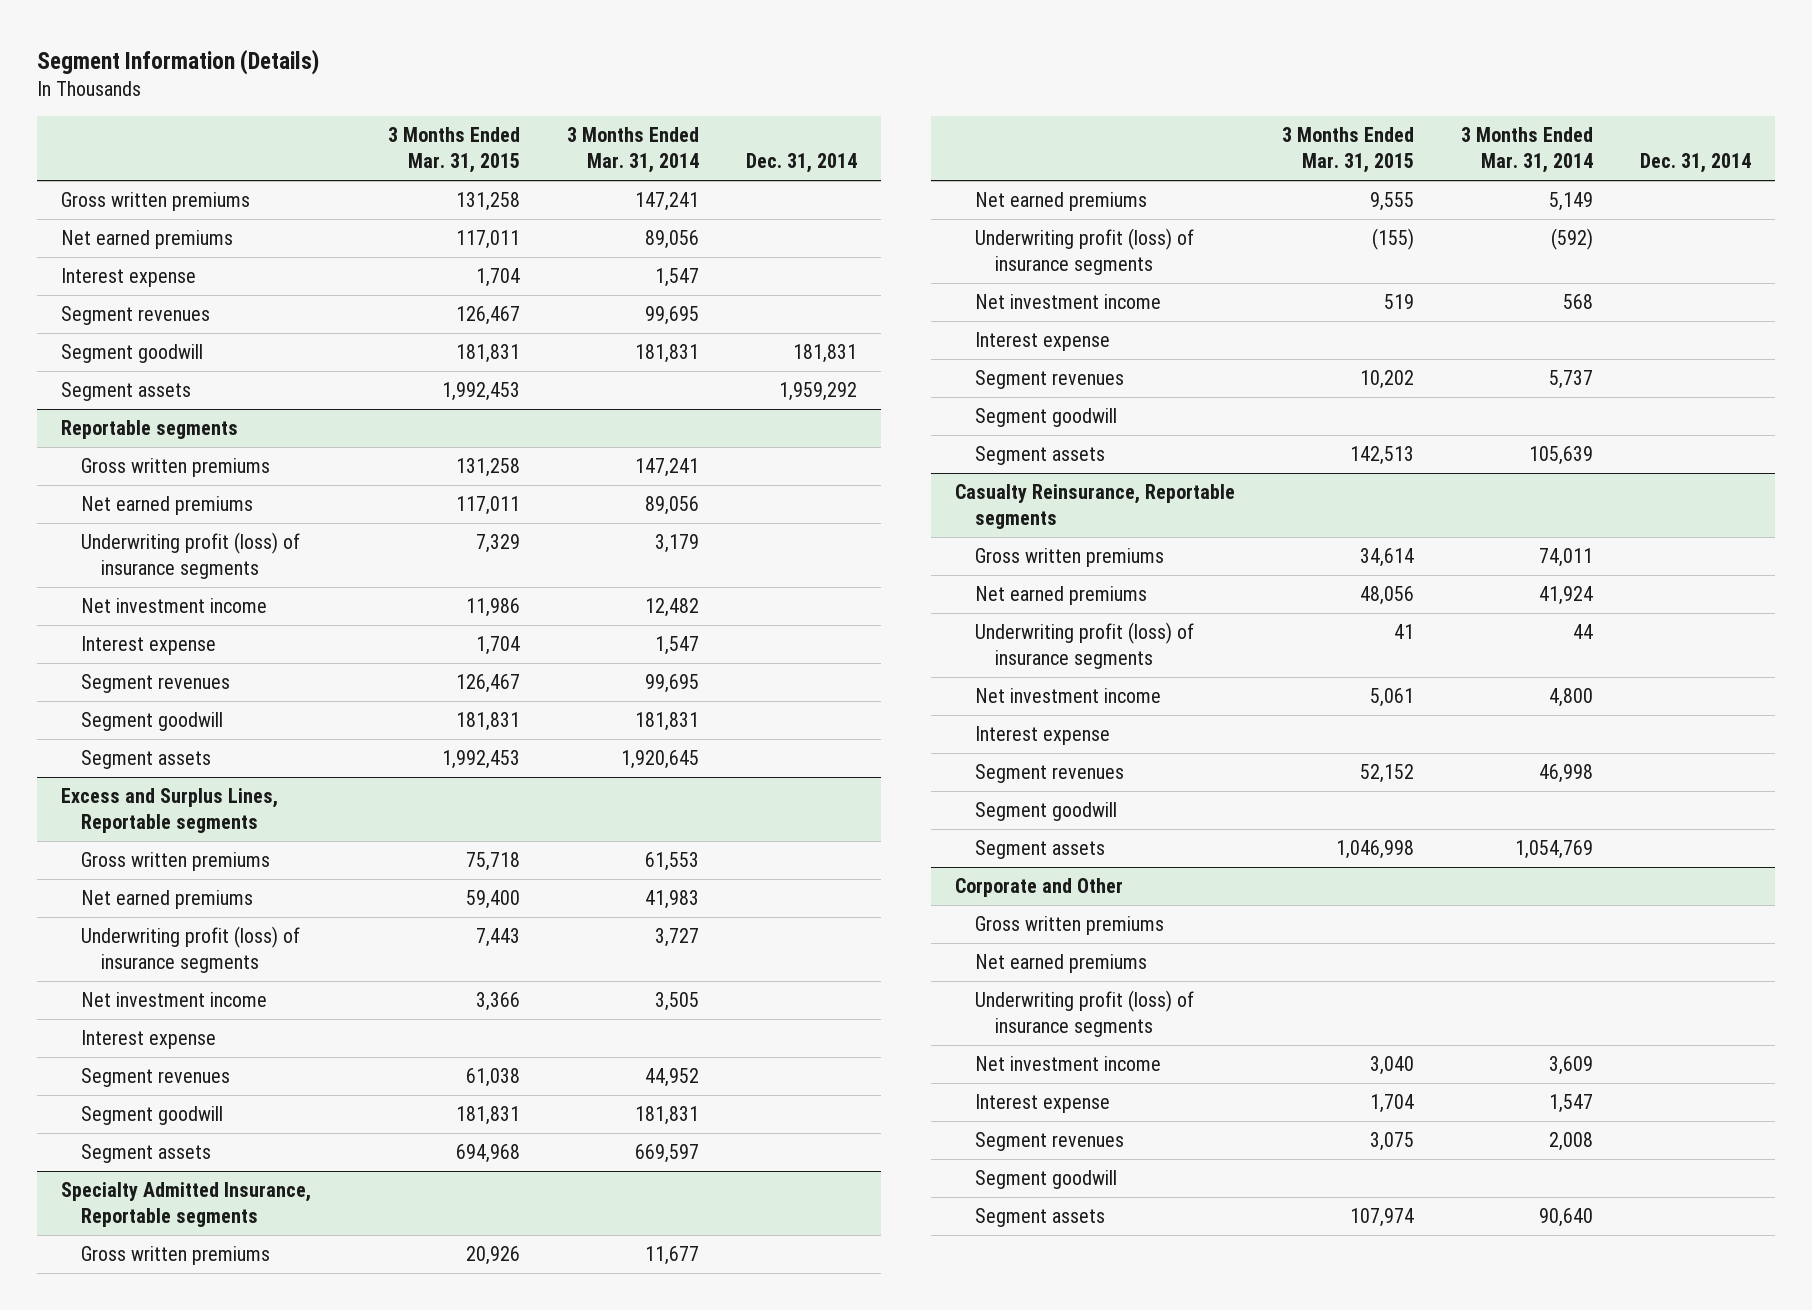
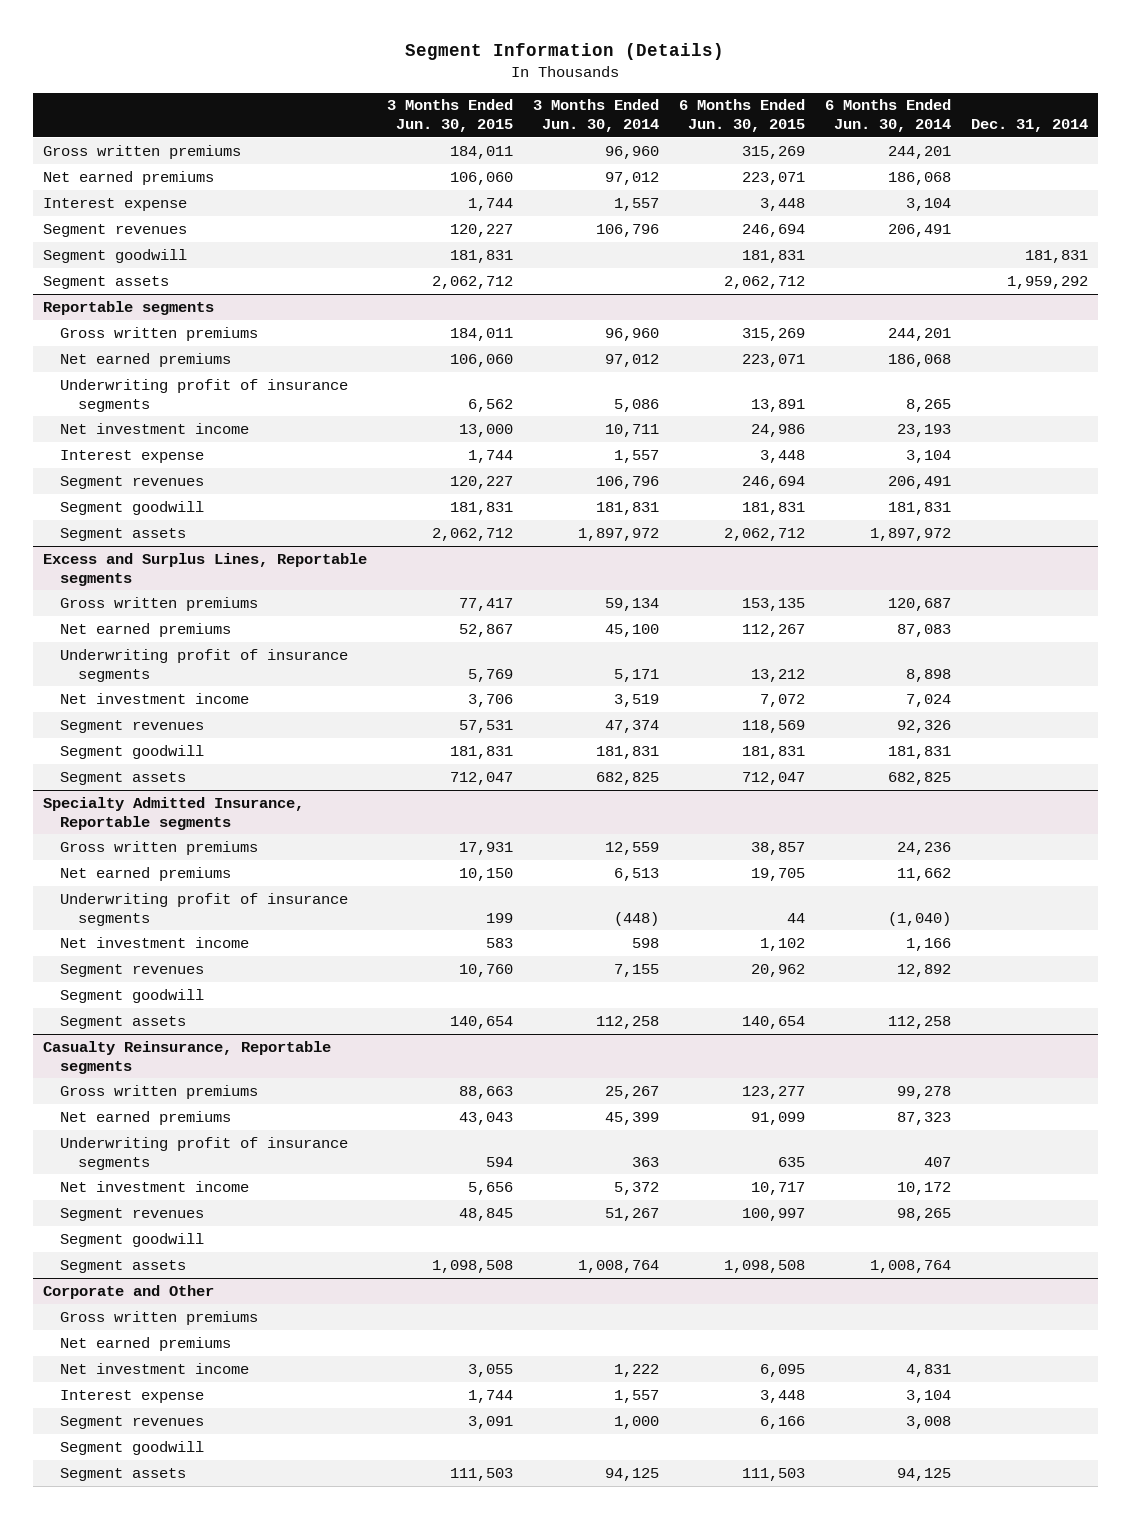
[388,127,521,174] 3 Months Ended Mar. 31, 2015 -> none
[567,127,700,174] 3 Months Ended Mar. 31, 2014 -> none
none -> [386,99,513,133] 3 Months Ended Jun. 30, 2015
none -> [532,99,659,133] 3 Months Ended Jun. 30, 2014
none -> [678,99,805,133] 6 Months Ended Jun. 30, 2015
none -> [825,99,952,133] 6 Months Ended Jun. 30, 2014
[81,532,301,580] Underwriting profit (loss) of insurance segments -> [60,378,349,412] Underwriting profit of insurance segments
[81,926,301,974] Underwriting profit (loss) of insurance segments -> [60,648,349,682] Underwriting profit of insurance segments
[81,1030,217,1050] Interest expense -> none
[974,228,1194,276] Underwriting profit (loss) of insurance segments -> [60,892,349,926] Underwriting profit of insurance segments
[974,332,1110,352] Interest expense -> none
[974,622,1194,670] Underwriting profit (loss) of insurance segments -> [60,1136,349,1170] Underwriting profit of insurance segments
[974,726,1110,746] Interest expense -> none
[974,990,1194,1038] Underwriting profit (loss) of insurance segments -> none

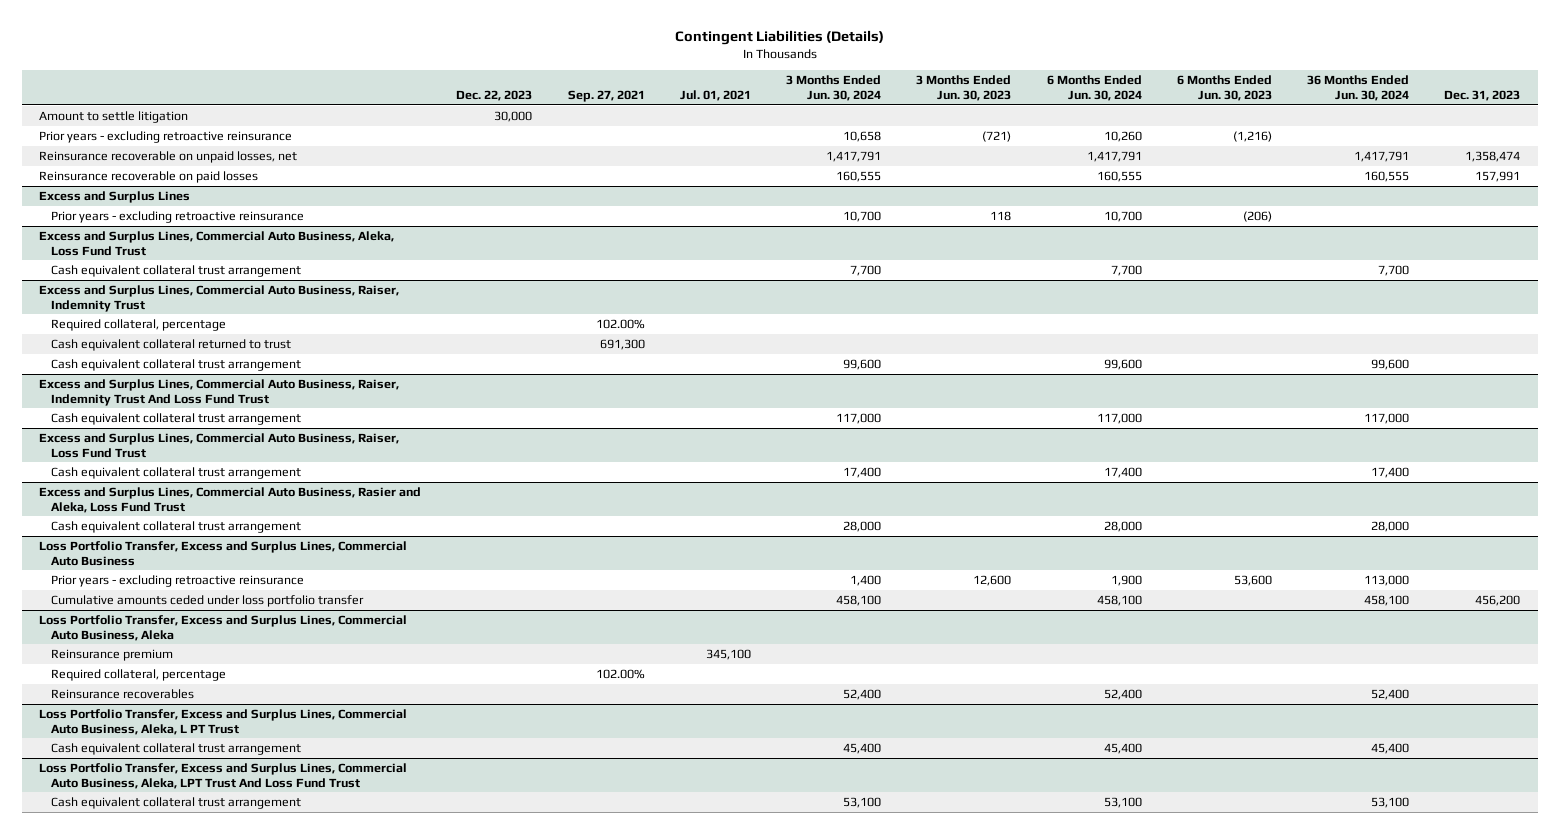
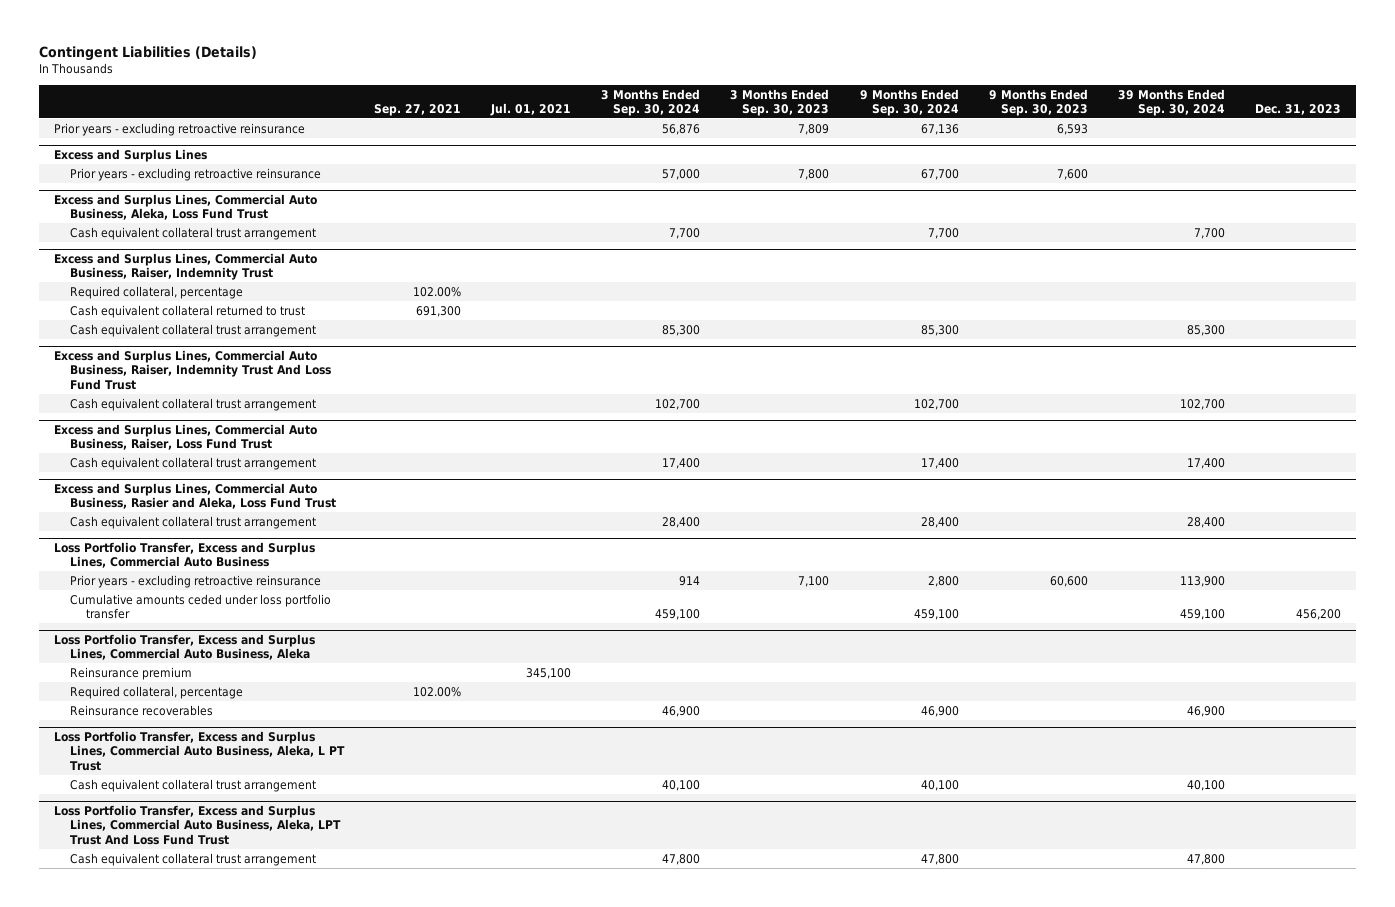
[456,89,533,101] Dec. 22, 2023 -> none
[786,75,882,101] 3 Months Ended Jun. 30, 2024 -> none
[916,75,1012,101] 3 Months Ended Jun. 30, 2023 -> none
[1046,75,1142,101] 6 Months Ended Jun. 30, 2024 -> none
[1176,75,1272,101] 6 Months Ended Jun. 30, 2023 -> none
[1307,75,1410,101] 36 Months Ended Jun. 30, 2024 -> none
none -> [601,88,701,116] 3 Months Ended Sep. 30, 2024
none -> [730,88,830,116] 3 Months Ended Sep. 30, 2023
none -> [859,88,959,116] 9 Months Ended Sep. 30, 2024
none -> [988,88,1088,116] 9 Months Ended Sep. 30, 2023
none -> [1117,88,1225,116] 39 Months Ended Sep. 30, 2024
[39,110,189,123] Amount to settle litigation -> none
[39,150,298,163] Reinsurance recoverable on unpaid losses, net -> none
[39,170,259,183] Reinsurance recoverable on paid losses -> none

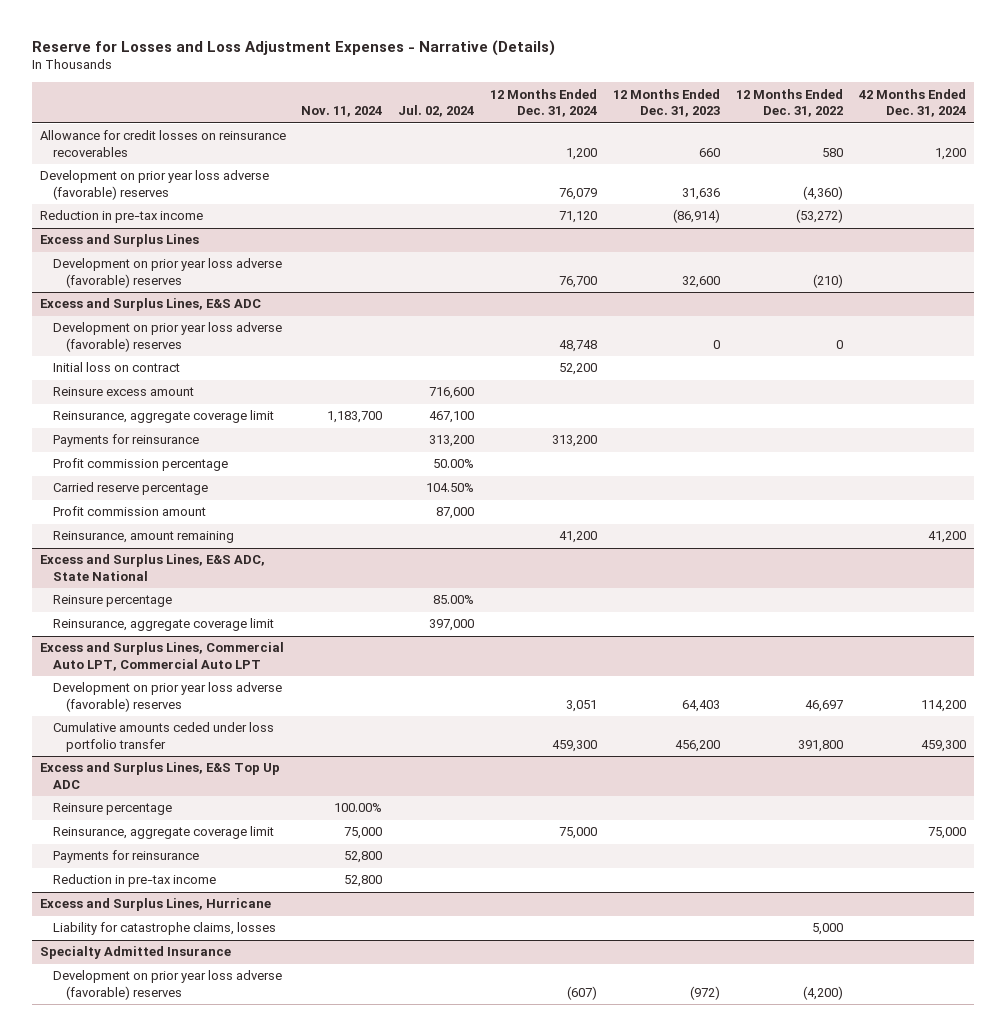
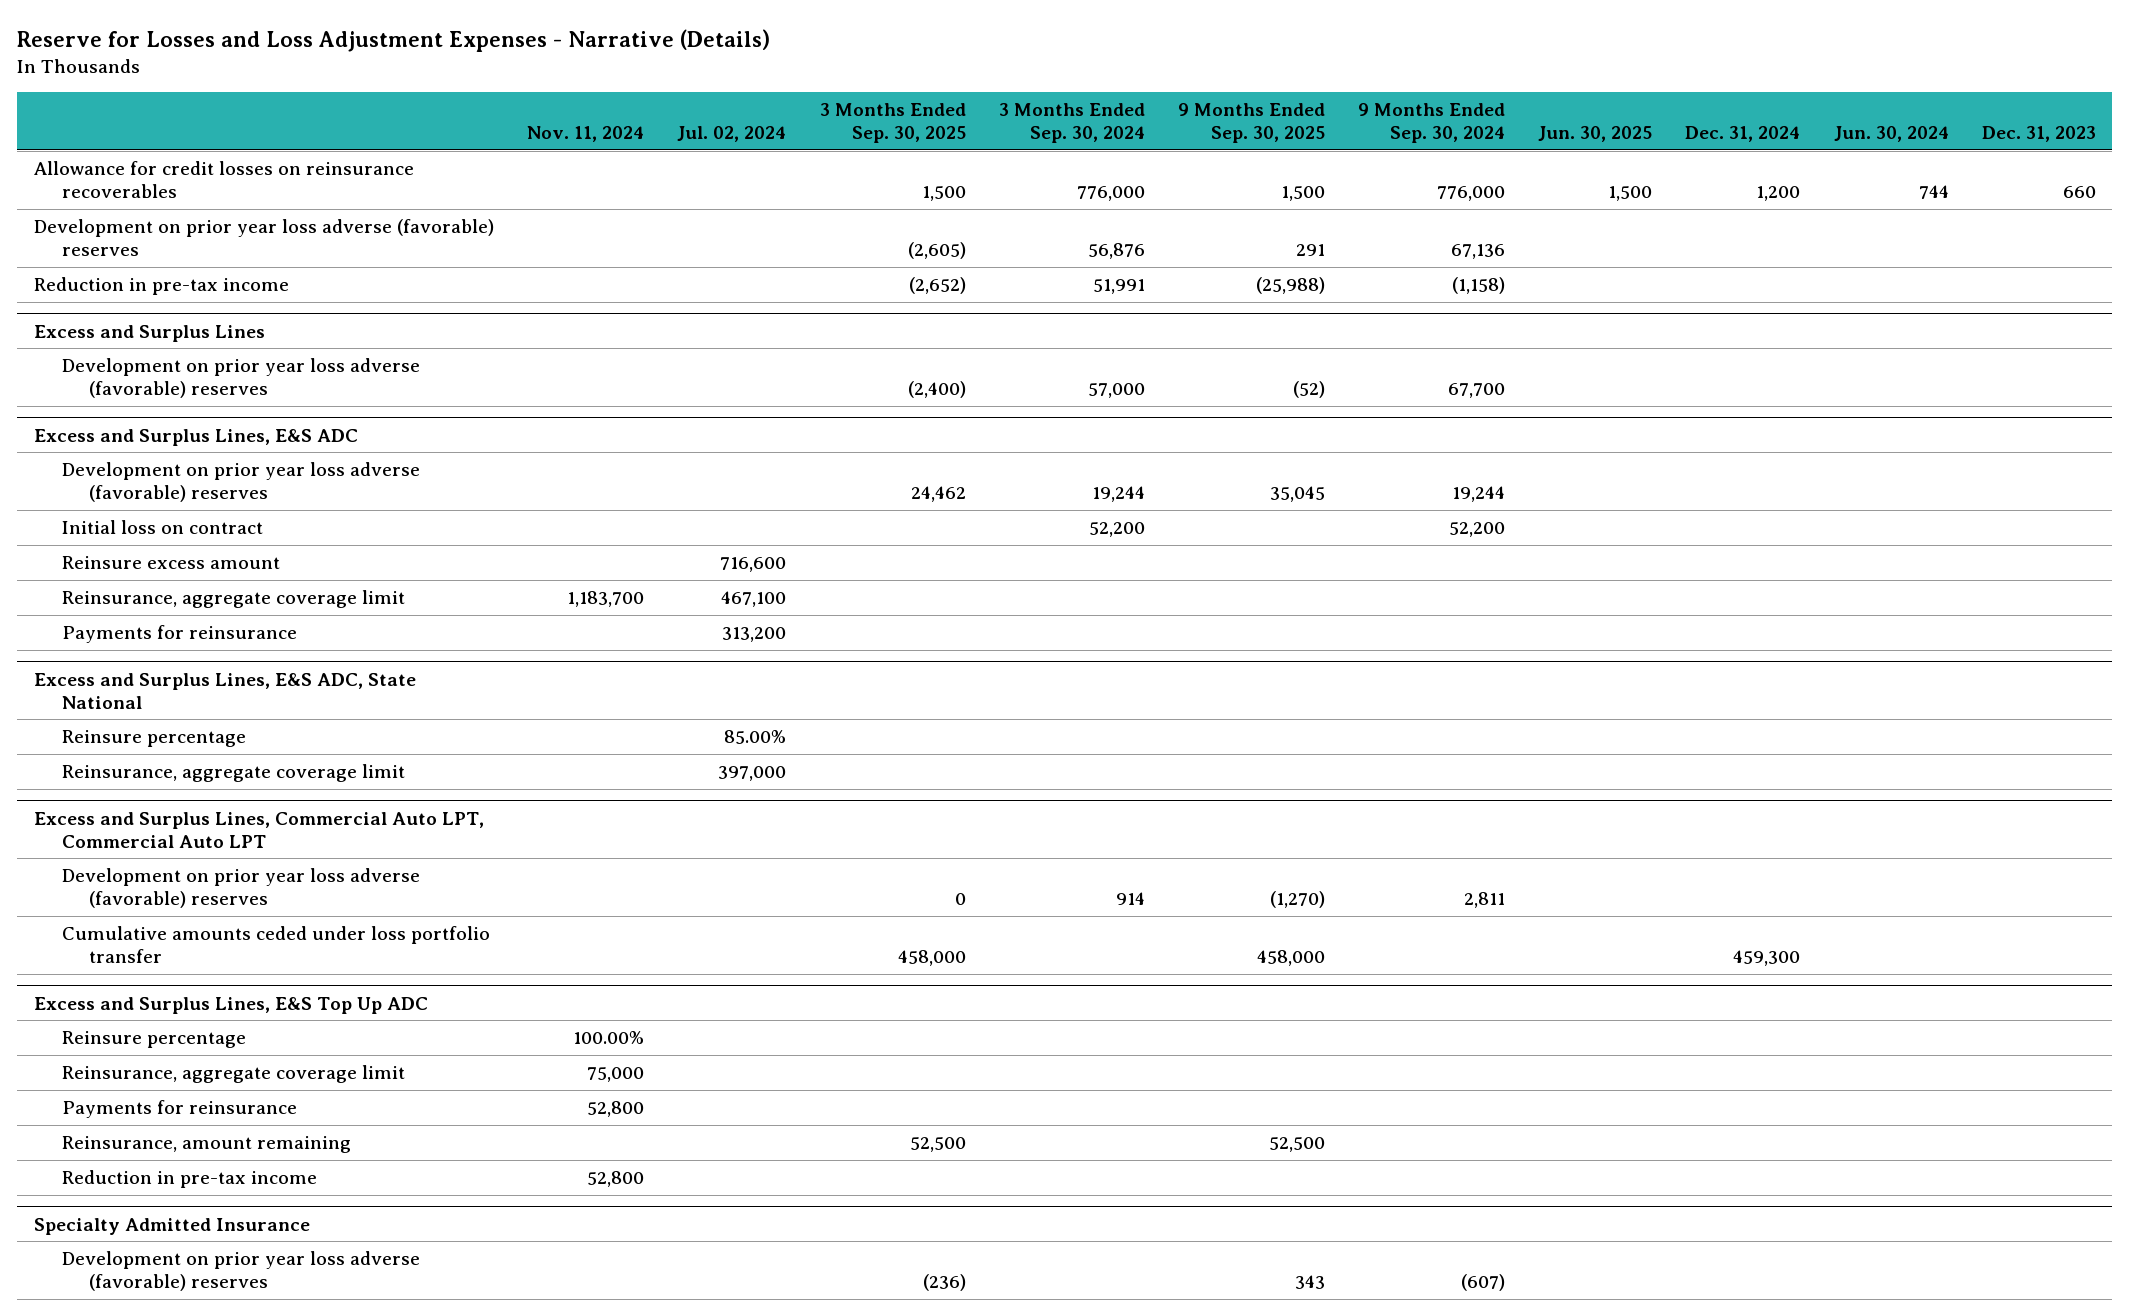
[490,88,598,118] 12 Months Ended Dec. 31, 2024 -> none
[612,88,720,118] 12 Months Ended Dec. 31, 2023 -> none
[735,88,843,118] 12 Months Ended Dec. 31, 2022 -> none
[858,88,966,118] 42 Months Ended Dec. 31, 2024 -> none
none -> [819,102,966,143] 3 Months Ended Sep. 30, 2025
none -> [998,102,1145,143] 3 Months Ended Sep. 30, 2024
none -> [1177,102,1325,143] 9 Months Ended Sep. 30, 2025
none -> [1358,102,1506,143] 9 Months Ended Sep. 30, 2024
none -> [1538,125,1653,142] Jun. 30, 2025
none -> [1685,125,1801,142] Dec. 31, 2024
none -> [1833,125,1949,142] Jun. 30, 2024
none -> [1981,125,2096,142] Dec. 31, 2023
[52,458,228,472] Profit commission percentage -> none
[52,482,208,496] Carried reserve percentage -> none
[52,506,206,517] Profit commission amount -> none
[52,531,234,544] Reinsurance, amount remaining -> none
none -> [61,1136,351,1154] Reinsurance, amount remaining
[39,898,271,912] Excess and Surplus Lines, Hurricane -> none
[52,922,276,936] Liability for catastrophe claims, losses -> none

